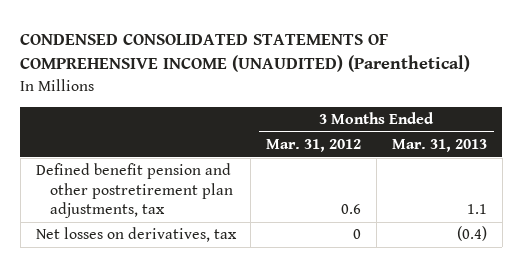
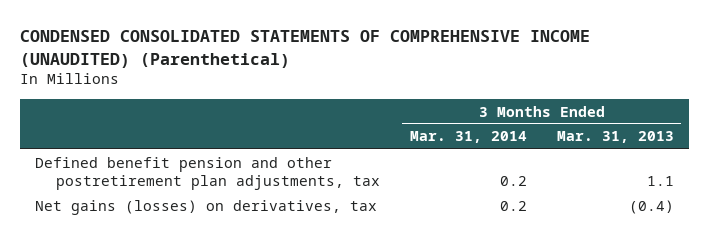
[266,138,362,152] Mar. 31, 2012 -> none
none -> [409,131,527,144] Mar. 31, 2014
[35,227,237,243] Net losses on derivatives, tax -> [34,199,377,215] Net gains (losses) on derivatives, tax

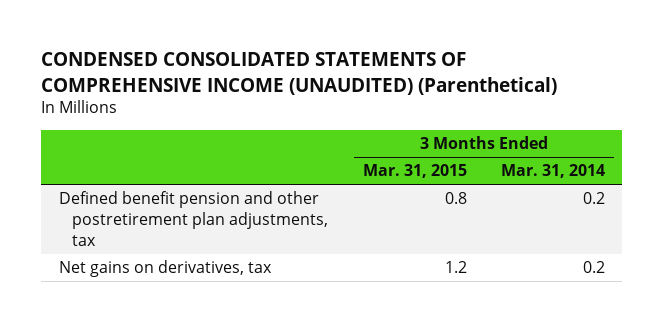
[556,131,674,144] Mar. 31, 2013 -> none
none -> [362,164,467,179] Mar. 31, 2015
[34,199,377,215] Net gains (losses) on derivatives, tax -> [58,260,272,278] Net gains on derivatives, tax

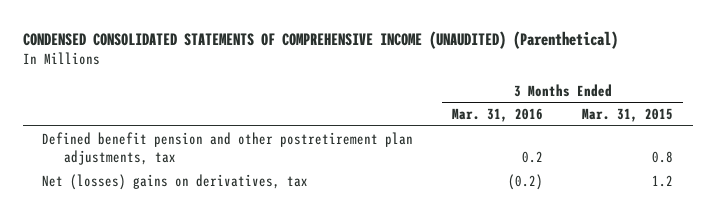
[501,164,606,179] Mar. 31, 2014 -> none
none -> [452,108,544,123] Mar. 31, 2016
[58,260,272,278] Net gains on derivatives, tax -> [42,173,309,190] Net (losses) gains on derivatives, tax

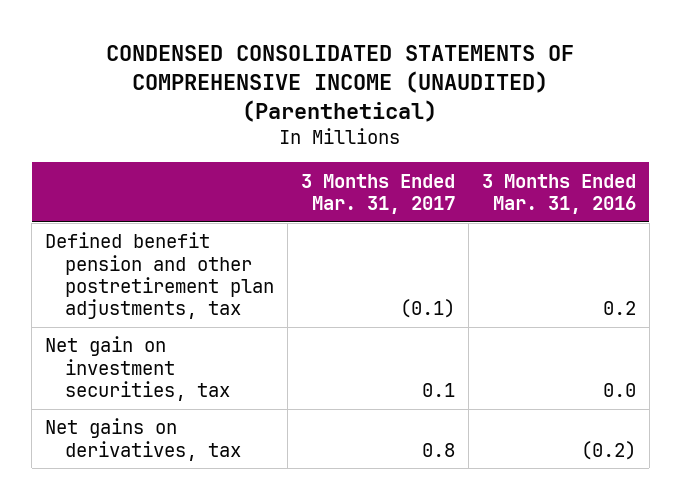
[582,108,674,123] Mar. 31, 2015 -> none
none -> [300,173,455,215] 3 Months Ended Mar. 31, 2017
none -> [45,336,231,402] Net gain on investment securities, tax
[42,173,309,190] Net (losses) gains on derivatives, tax -> [45,418,242,461] Net gains on derivatives, tax

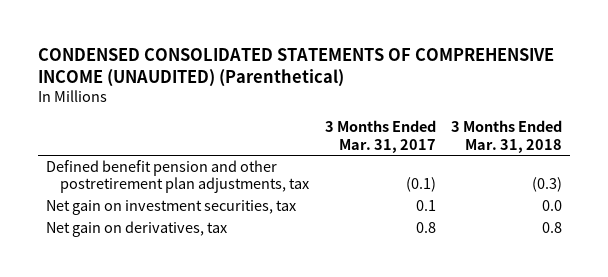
[481,173,636,215] 3 Months Ended Mar. 31, 2016 -> none
none -> [451,120,563,153] 3 Months Ended Mar. 31, 2018
[45,418,242,461] Net gains on derivatives, tax -> [46,221,228,238] Net gain on derivatives, tax

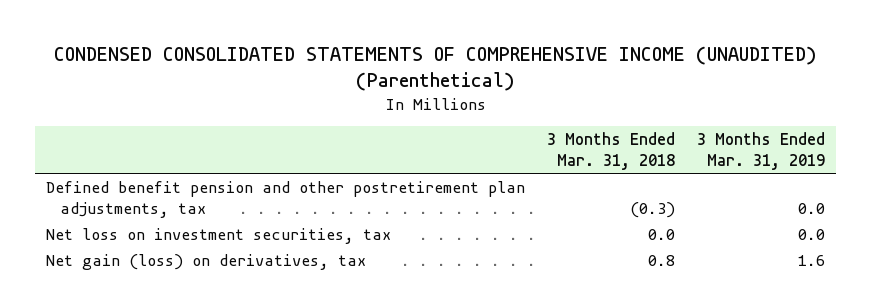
[324,120,436,153] 3 Months Ended Mar. 31, 2017 -> none
none -> [697,132,826,170] 3 Months Ended Mar. 31, 2019
[46,200,297,216] Net gain on investment securities, tax -> [46,227,392,244] Net loss on investment securities, tax
[46,221,228,238] Net gain on derivatives, tax -> [46,253,367,270] Net gain (loss) on derivatives, tax

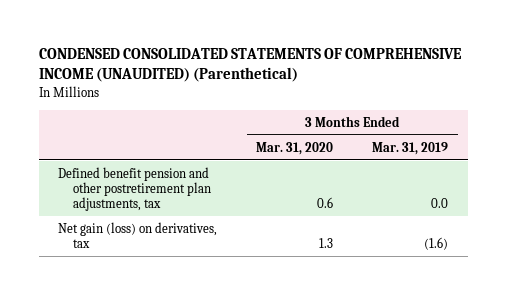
[547,132,676,170] 3 Months Ended Mar. 31, 2018 -> none
none -> [256,141,334,155] Mar. 31, 2020
[46,227,392,244] Net loss on investment securities, tax -> none
[798,254,826,266] 1.6 -> [424,236,449,250] (1.6)

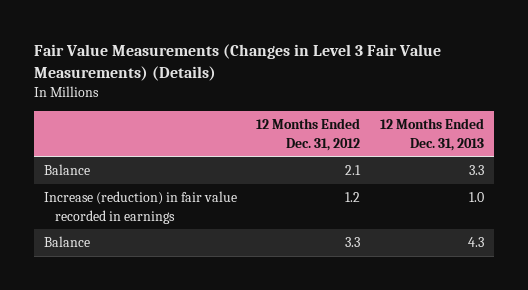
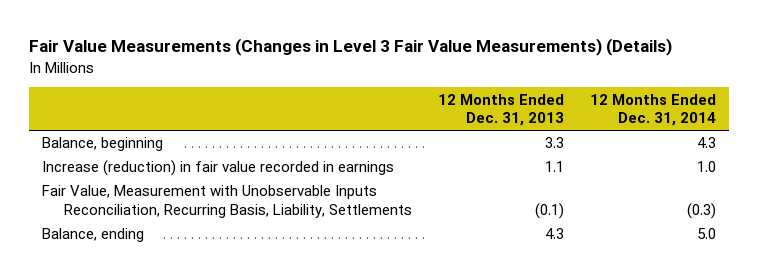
[256,118,361,151] 12 Months Ended Dec. 31, 2012 -> none
none -> [589,93,716,127] 12 Months Ended Dec. 31, 2014
[43,164,90,176] Balance -> [42,137,164,152] Balance, beginning
[469,192,485,203] 1.0 -> [544,161,564,173] 1.1
none -> [42,185,413,218] Fair Value, Measurement with Unobservable Inputs Reconciliation, Recurring Basis, Liability, Settlements
[43,236,90,248] Balance -> [42,228,145,243] Balance, ending

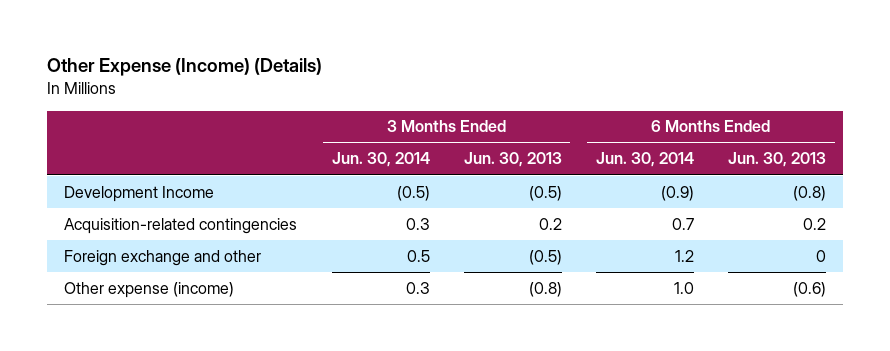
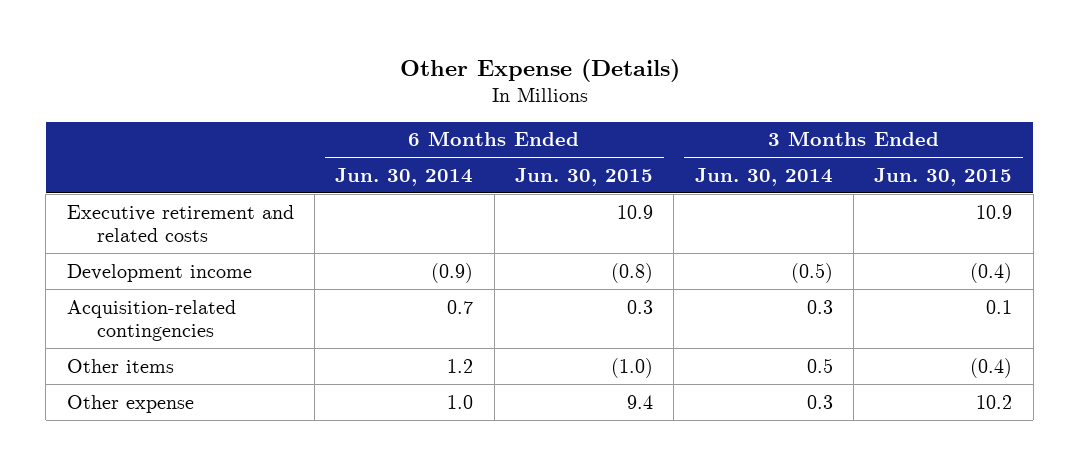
[47,58,323,77] Other Expense (Income) (Details) -> [399,59,680,83] Other Expense (Details)
[463,152,562,168] Jun. 30, 2013 -> none
[728,152,827,168] Jun. 30, 2013 -> none
none -> [515,167,654,186] Jun. 30, 2015
none -> [874,167,1013,186] Jun. 30, 2015
none -> [66,204,294,242] Executive retirement and related costs
[64,185,215,202] Development Income -> [66,263,252,282] Development income
[64,249,262,266] Foreign exchange and other -> [66,358,174,373] Other items
[64,281,235,298] Other expense (income) -> [66,394,194,413] Other expense

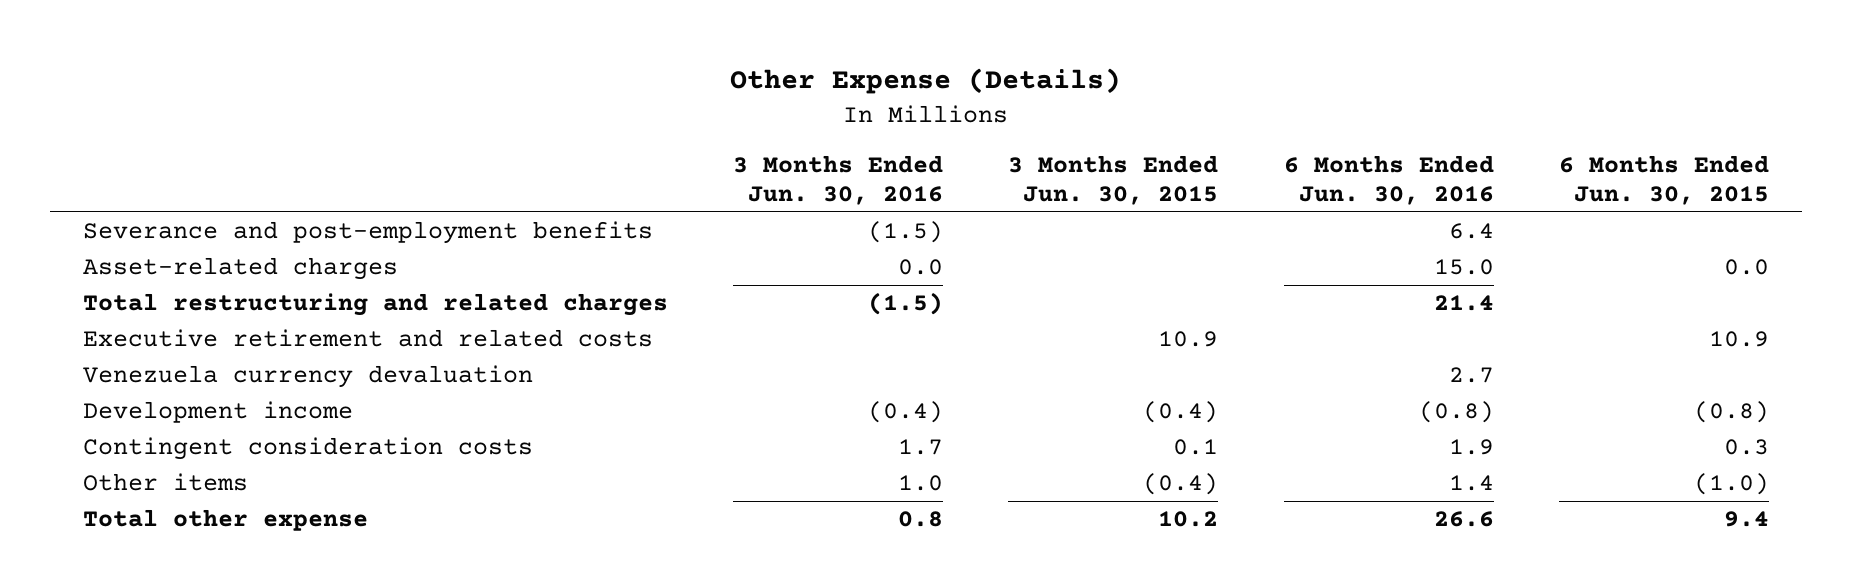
[335,167,474,186] Jun. 30, 2014 -> none
[694,167,833,186] Jun. 30, 2014 -> none
none -> [732,154,943,205] 3 Months Ended Jun. 30, 2016
none -> [1283,154,1494,205] 6 Months Ended Jun. 30, 2016
none -> [82,221,653,245] Severance and post-employment benefits
none -> [82,257,398,281] Asset-related charges
none -> [82,293,668,317] Total restructuring and related charges
none -> [82,365,533,389] Venezuela currency devaluation
[66,299,236,341] Acquisition-related contingencies -> [82,437,533,461] Contingent consideration costs
[66,394,194,413] Other expense -> [82,509,368,532] Total other expense

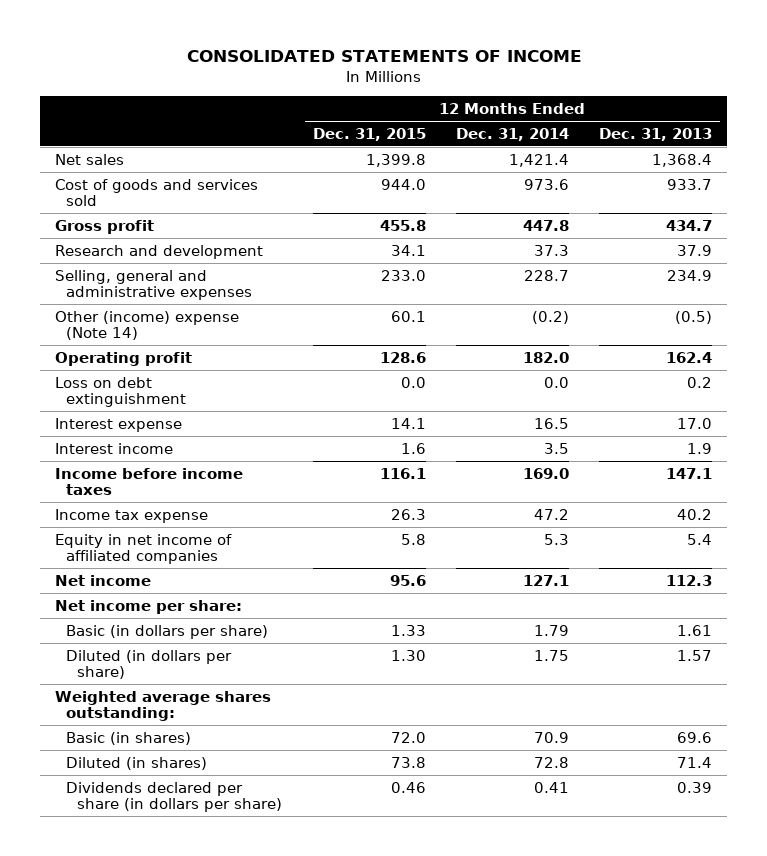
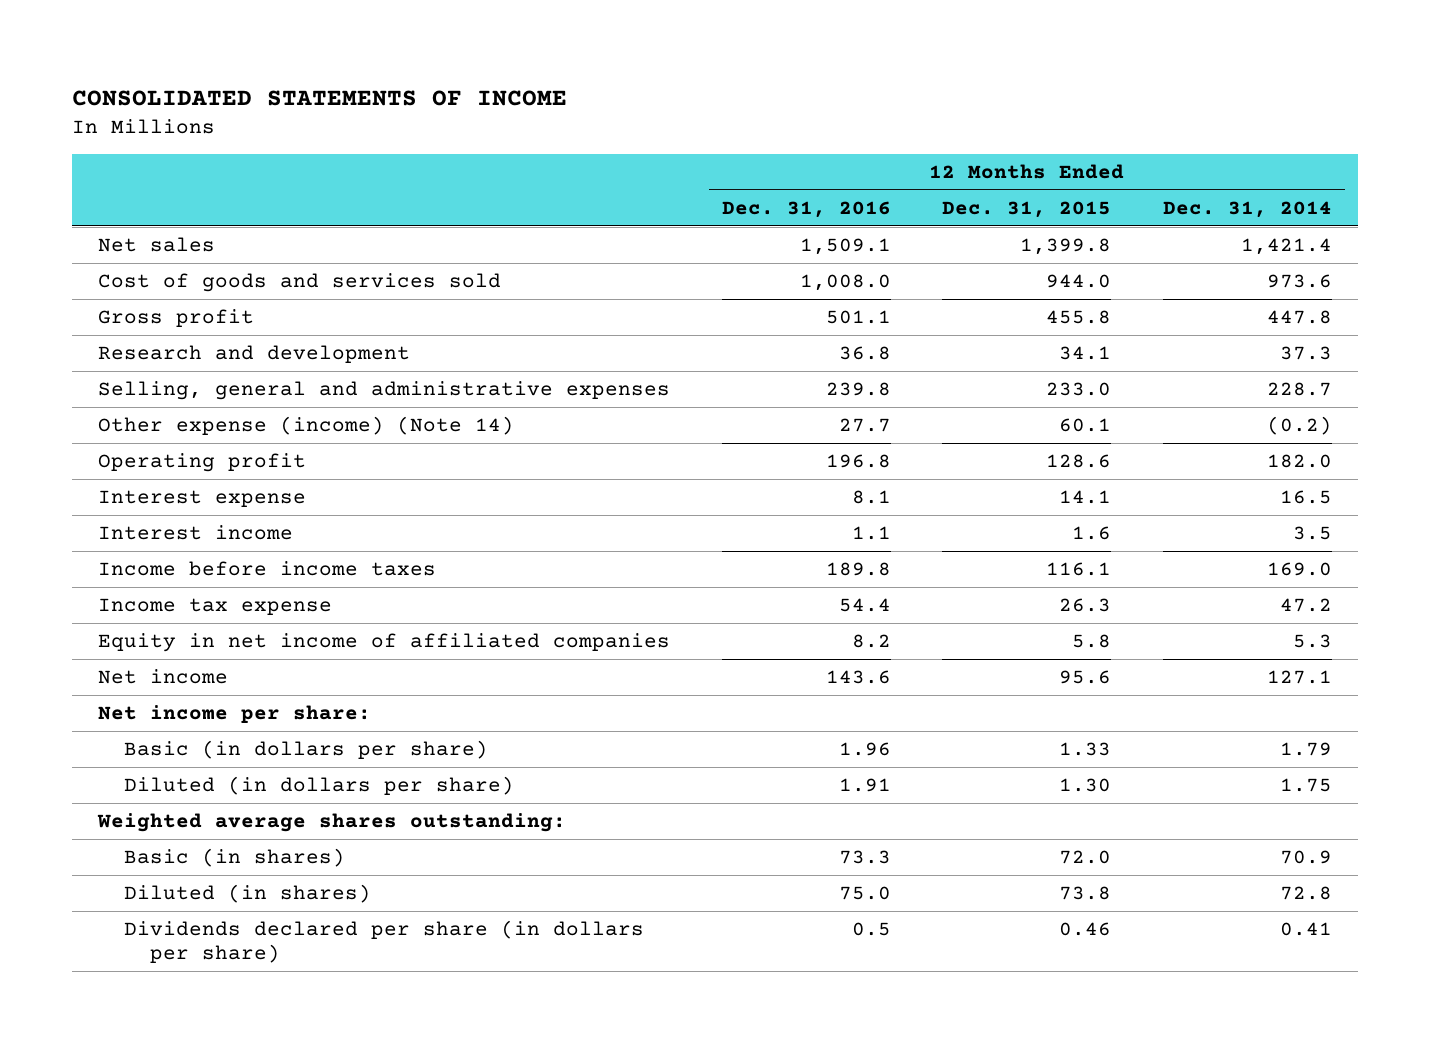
[599,127,713,141] Dec. 31, 2013 -> none
none -> [721,200,891,218] Dec. 31, 2016
[55,310,240,341] Other (income) expense (Note 14) -> [97,415,514,435] Other expense (income) (Note 14)
[55,376,187,408] Loss on debt extinguishment -> none

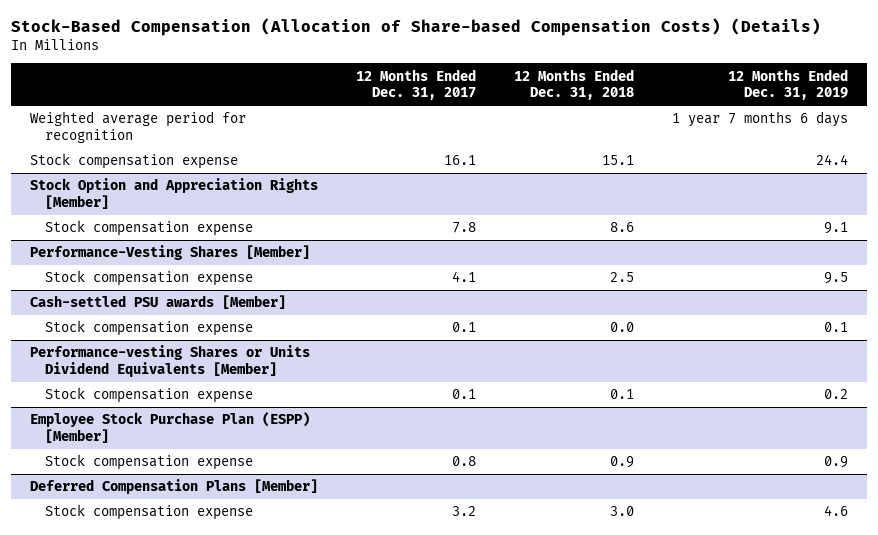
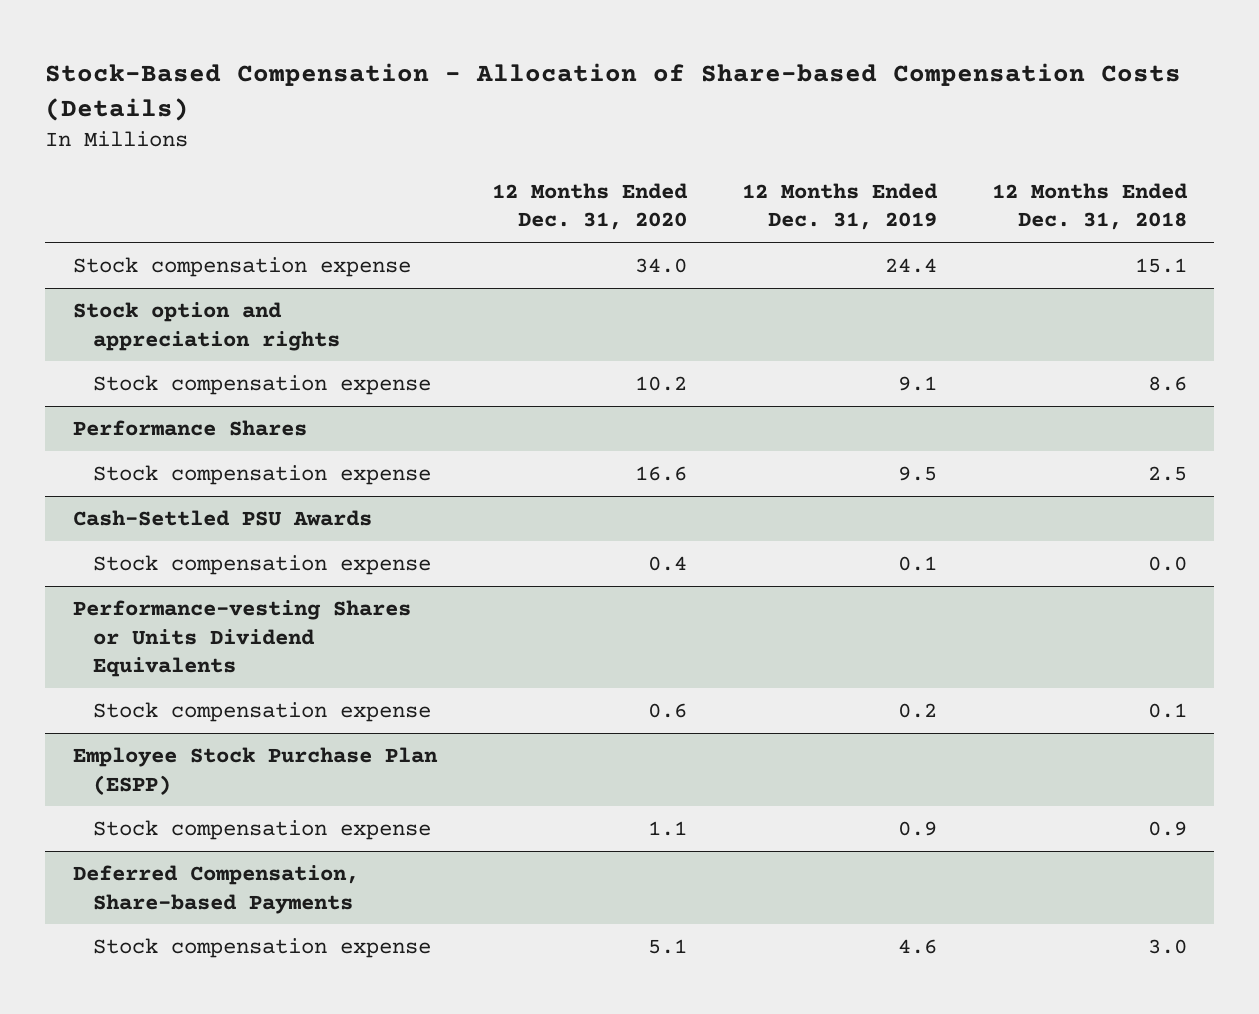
[11,17,822,36] Stock-Based Compensation (Allocation of Share-based Compensation Costs) (Details) -> [45,62,1182,121] Stock-Based Compensation - Allocation of Share-based Compensation Costs (Details)
[356,68,477,101] 12 Months Ended Dec. 31, 2017 -> none
none -> [491,182,688,231] 12 Months Ended Dec. 31, 2020
[30,111,247,143] Weighted average period for recognition -> none
[30,178,319,209] Stock Option and Appreciation Rights [Member] -> [72,301,340,351] Stock option and appreciation rights
[30,245,311,261] Performance-Vesting Shares [Member] -> [72,419,307,436] Performance Shares
[30,295,287,310] Cash-settled PSU awards [Member] -> [72,509,372,526] Cash-Settled PSU Awards
[30,345,311,377] Performance-vesting Shares or Units Dividend Equivalents [Member] -> [72,599,411,678] Performance-vesting Shares or Units Dividend Equivalents
[30,412,311,443] Employee Stock Purchase Plan (ESPP) [Member] -> [72,746,438,795] Employee Stock Purchase Plan (ESPP)
[30,479,319,495] Deferred Compensation Plans [Member] -> [72,864,359,914] Deferred Compensation, Share-based Payments

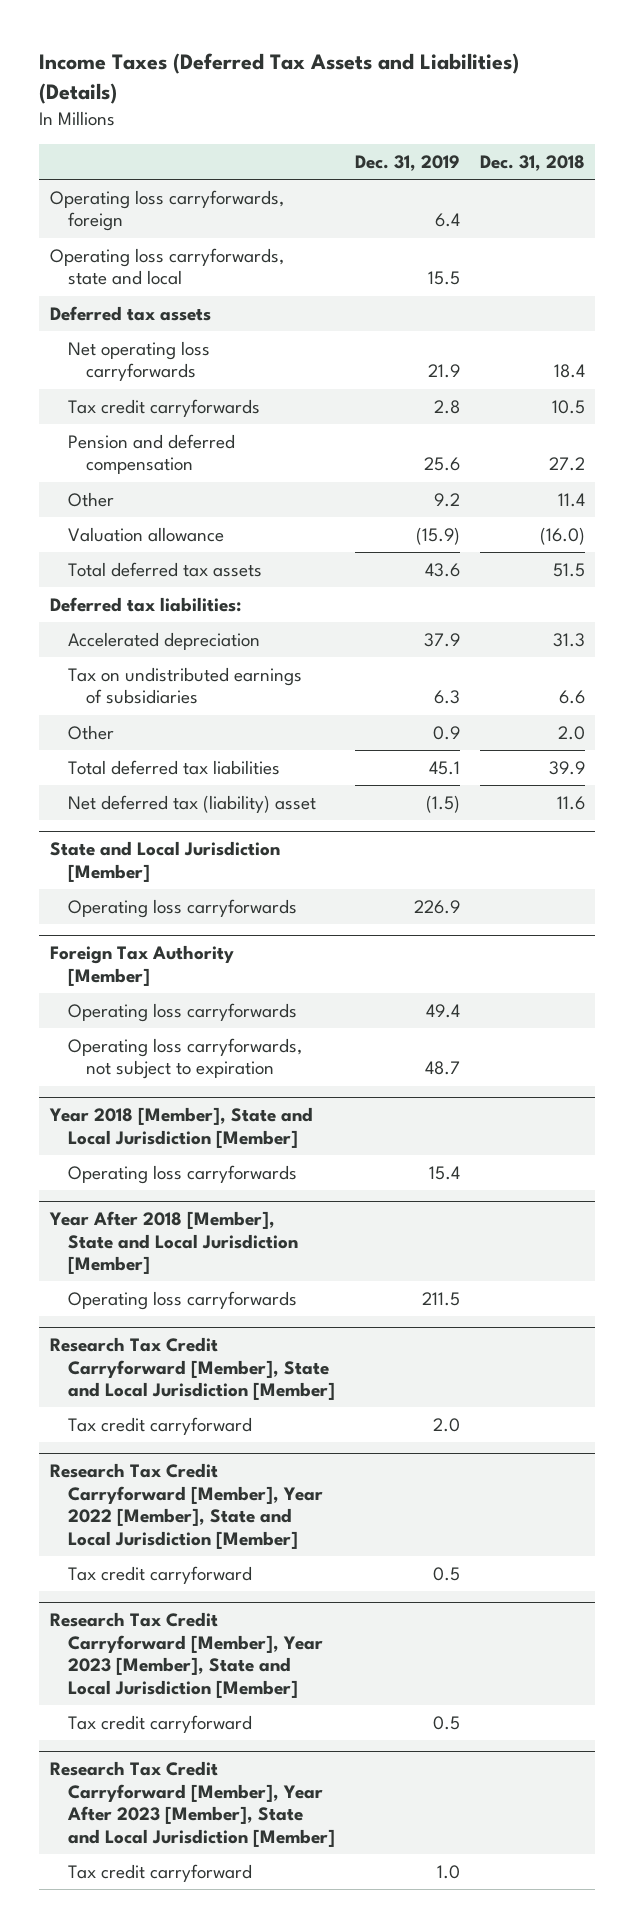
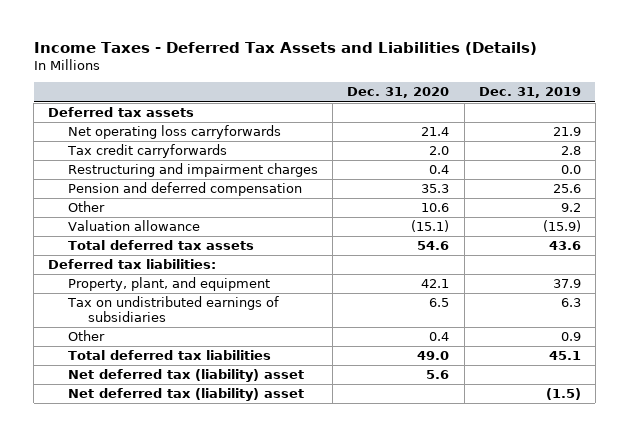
[39,53,520,105] Income Taxes (Deferred Tax Assets and Liabilities) (Details) -> [33,41,537,55] Income Taxes - Deferred Tax Assets and Liabilities (Details)
[479,155,585,172] Dec. 31, 2018 -> none
none -> [347,87,450,99] Dec. 31, 2020
[49,189,284,232] Operating loss carryforwards, foreign -> none
[49,247,284,286] Operating loss carryforwards, state and local -> none
none -> [68,163,319,178] Restructuring and impairment charges
[67,631,260,650] Accelerated depreciation -> [68,277,271,292] Property, plant, and equipment
none -> [68,369,305,383] Net deferred tax (liability) asset
[49,841,280,882] State and Local Jurisdiction [Member] -> none
[67,898,297,918] Operating loss carryforwards -> none
[49,945,234,986] Foreign Tax Authority [Member] -> none
[67,1002,297,1022] Operating loss carryforwards -> none
[67,1037,302,1080] Operating loss carryforwards, not subject to expiration -> none
[48,1107,313,1148] Year 2018 [Member], State and Local Jurisdiction [Member] -> none
[67,1164,297,1184] Operating loss carryforwards -> none
[48,1211,298,1275] Year After 2018 [Member], State and Local Jurisdiction [Member] -> none
[67,1290,297,1310] Operating loss carryforwards -> none
[49,1337,335,1401] Research Tax Credit Carryforward [Member], State and Local Jurisdiction [Member] -> none
[67,1416,252,1435] Tax credit carryforward -> none
[49,1463,323,1549] Research Tax Credit Carryforward [Member], Year 2022 [Member], State and Local Jurisdiction [Member] -> none
[67,1565,252,1584] Tax credit carryforward -> none
[49,1612,323,1698] Research Tax Credit Carryforward [Member], Year 2023 [Member], State and Local Jurisdiction [Member] -> none
[67,1714,252,1733] Tax credit carryforward -> none
[49,1761,335,1847] Research Tax Credit Carryforward [Member], Year After 2023 [Member], State and Local Jurisdiction [Member] -> none
[67,1863,252,1882] Tax credit carryforward -> none

